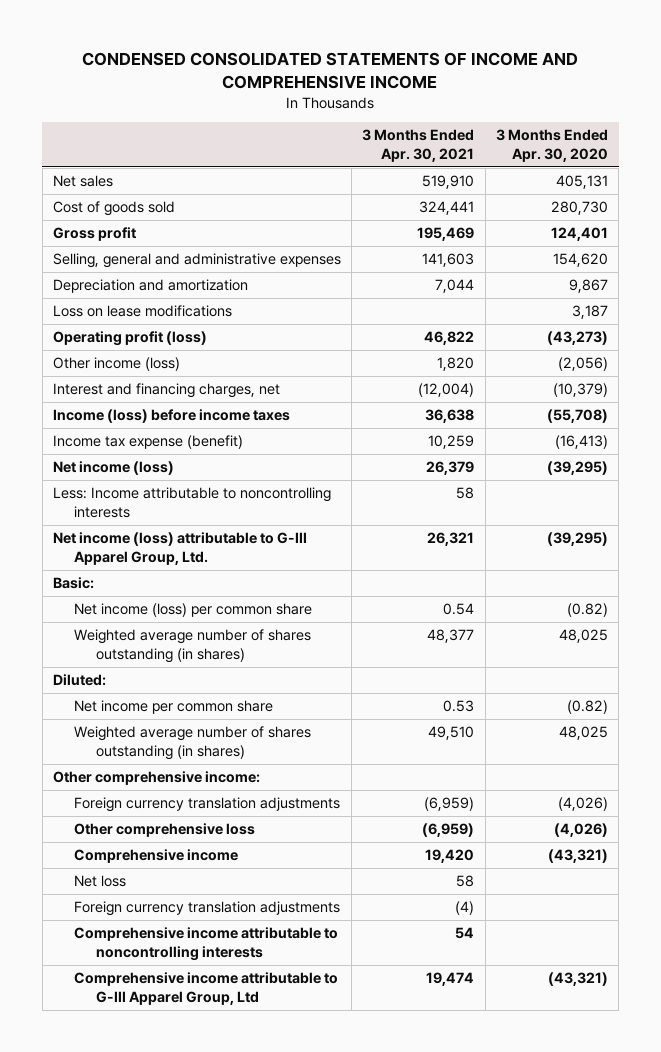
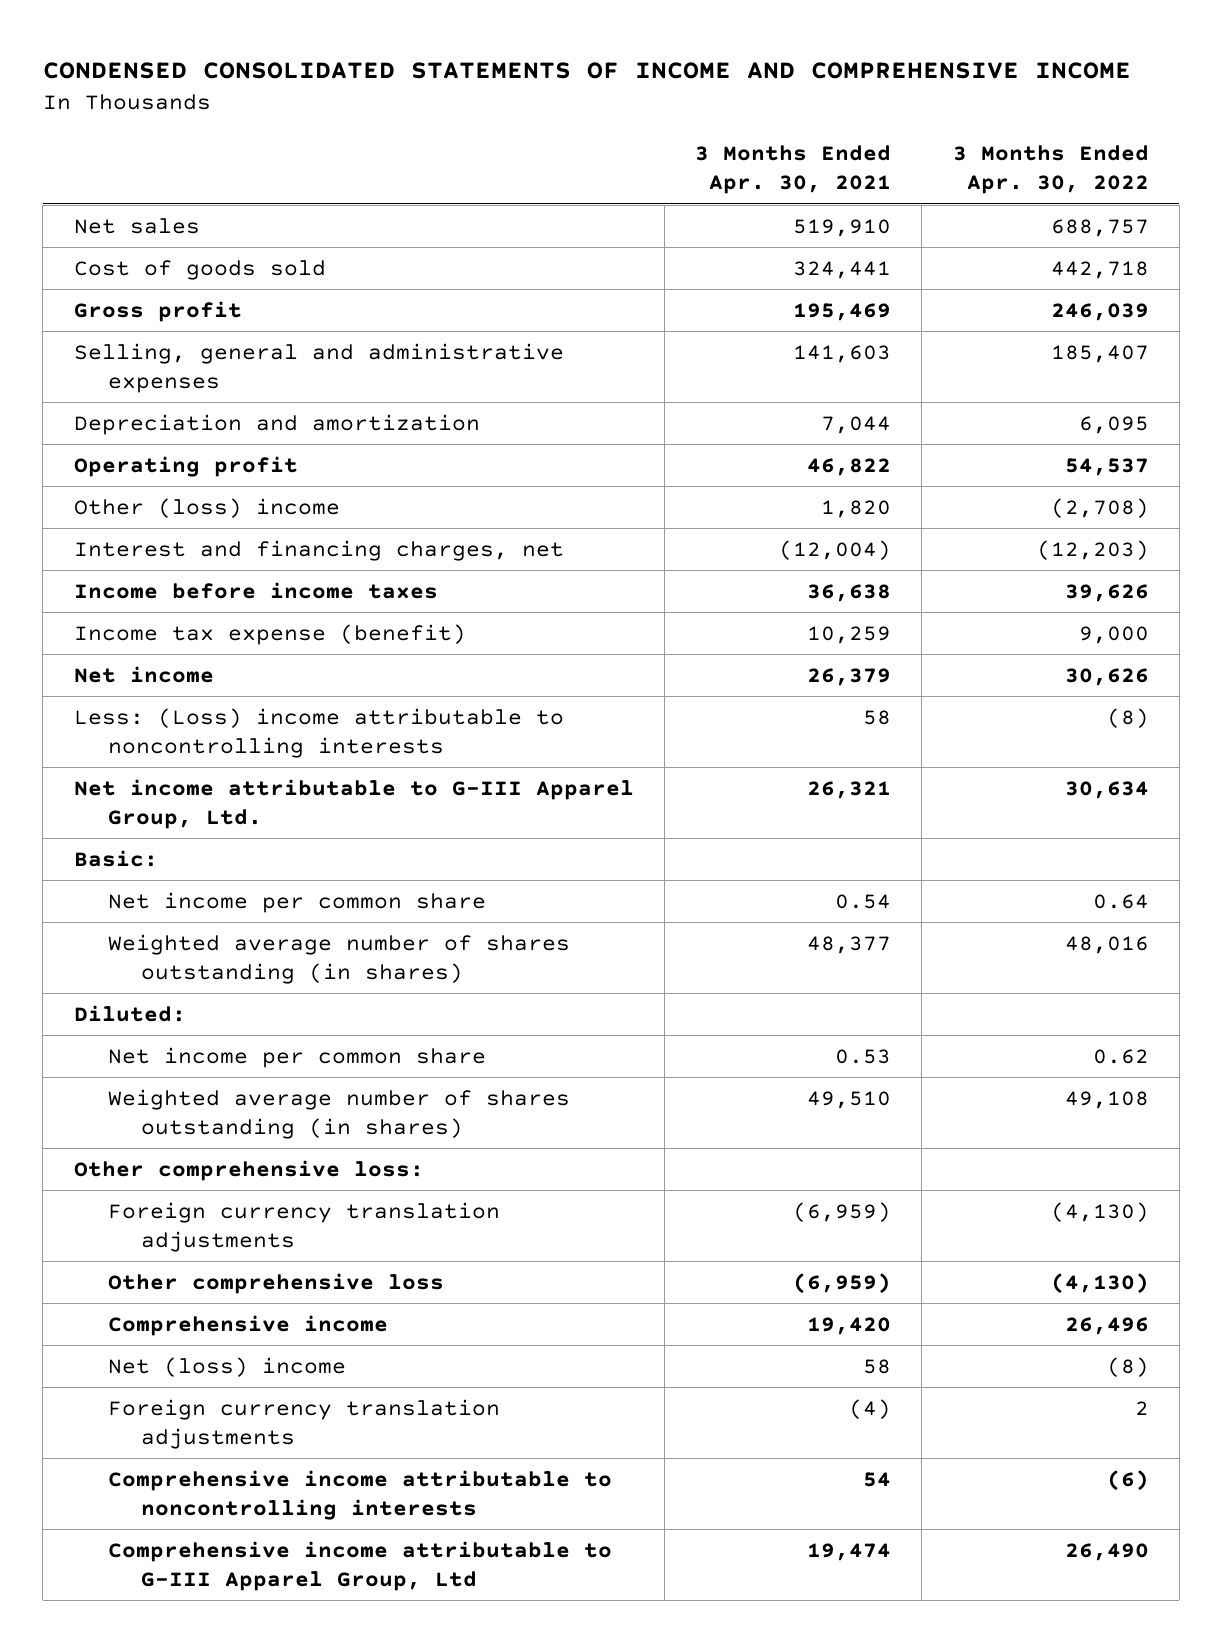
[495,129,608,163] 3 Months Ended Apr. 30, 2020 -> none
none -> [952,145,1149,195] 3 Months Ended Apr. 30, 2022
[52,305,232,318] Loss on lease modifications -> none
[52,331,207,347] Operating profit (loss) -> [73,455,298,477] Operating profit
[52,357,180,372] Other income (loss) -> [73,497,340,518] Other (loss) income
[52,409,290,424] Income (loss) before income taxes -> [73,581,438,599] Income before income taxes
[52,461,174,476] Net income (loss) -> [73,665,214,683] Net income
[52,487,331,518] Less: Income attributable to noncontrolling interests -> [73,707,564,759] Less: (Loss) income attributable to noncontrolling interests
[52,532,307,565] Net income (loss) attributable to G-III Apparel Group, Ltd. -> [73,778,634,830] Net income attributable to G-III Apparel Group, Ltd.
[74,603,313,618] Net income (loss) per common share -> [107,891,486,913] Net income per common share
[52,771,260,786] Other comprehensive income: -> [73,1159,424,1181] Other comprehensive loss:
[74,875,127,888] Net loss -> [107,1356,346,1377] Net (loss) income

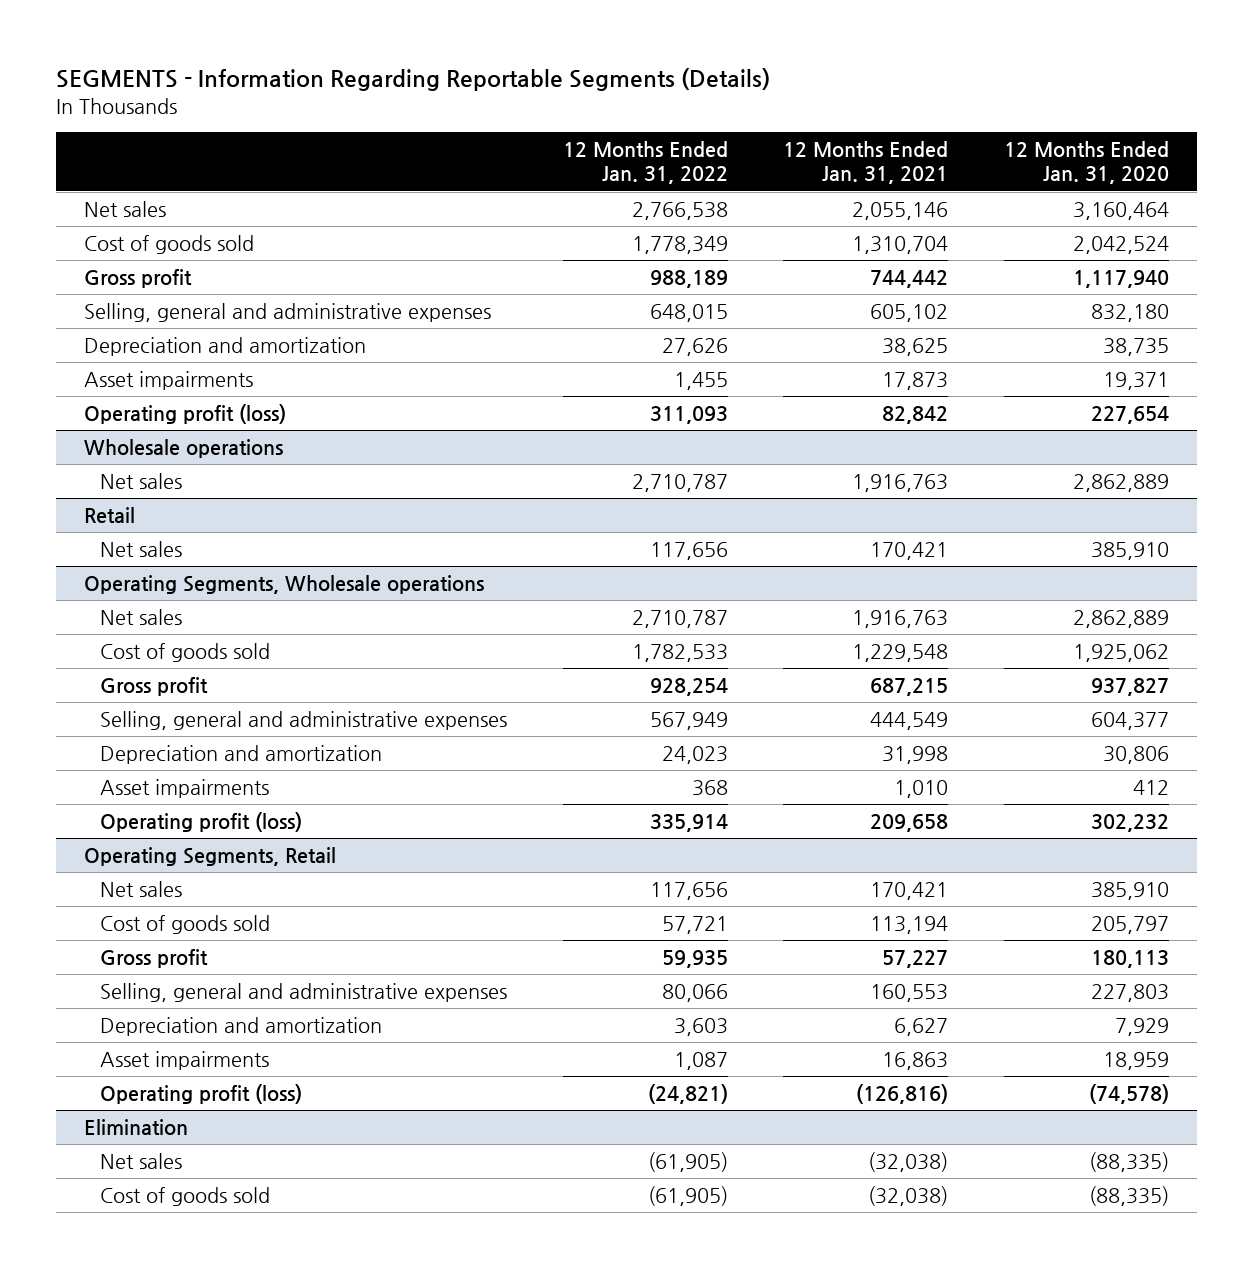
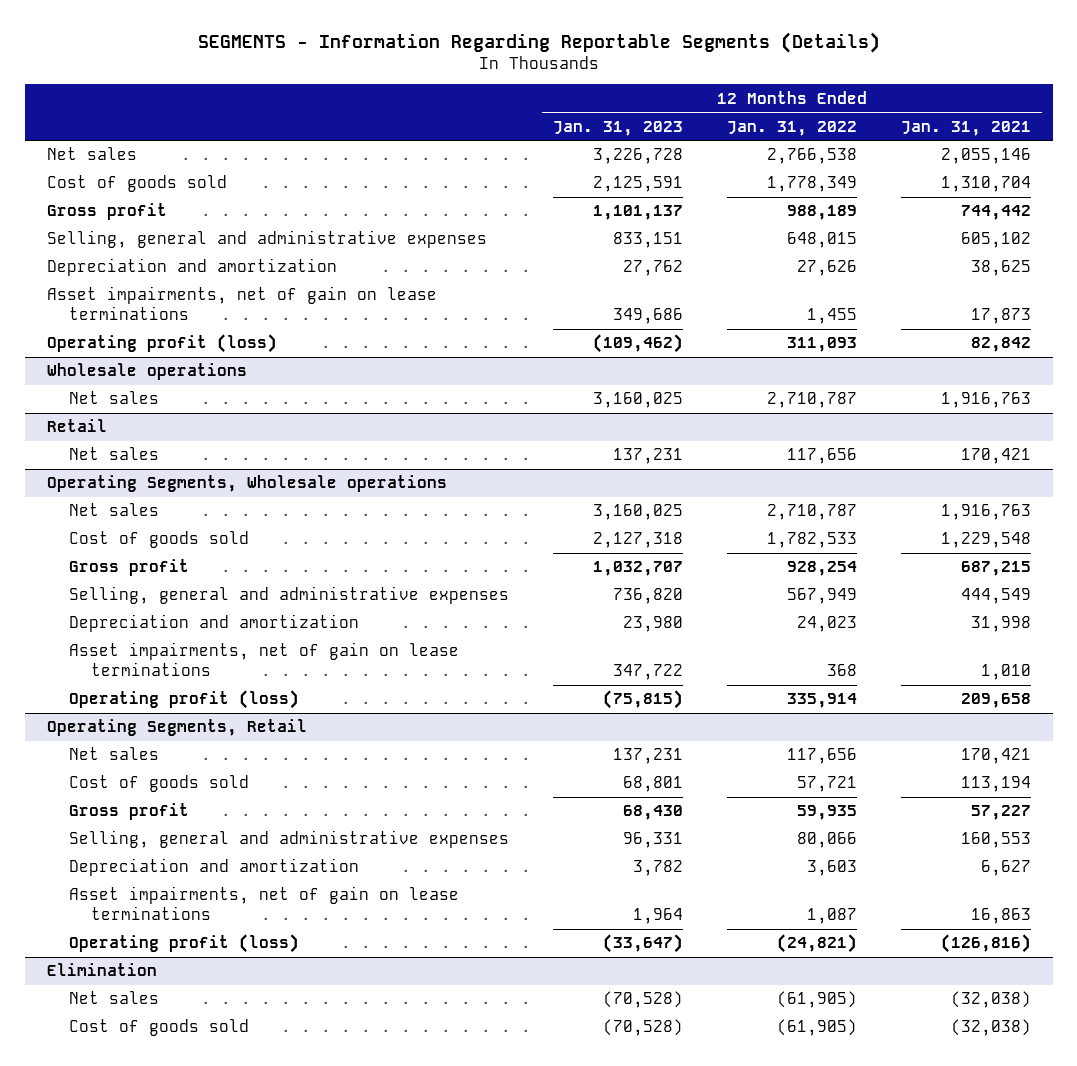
[1003,141,1169,185] 12 Months Ended Jan. 31, 2020 -> none
none -> [552,120,683,136] Jan. 31, 2023
[83,370,253,390] Asset impairments -> [46,286,437,320] Asset impairments, net of gain on lease terminations
[100,778,270,798] Asset impairments -> [68,642,459,676] Asset impairments, net of gain on lease terminations
[100,1050,270,1070] Asset impairments -> [68,886,459,920] Asset impairments, net of gain on lease terminations

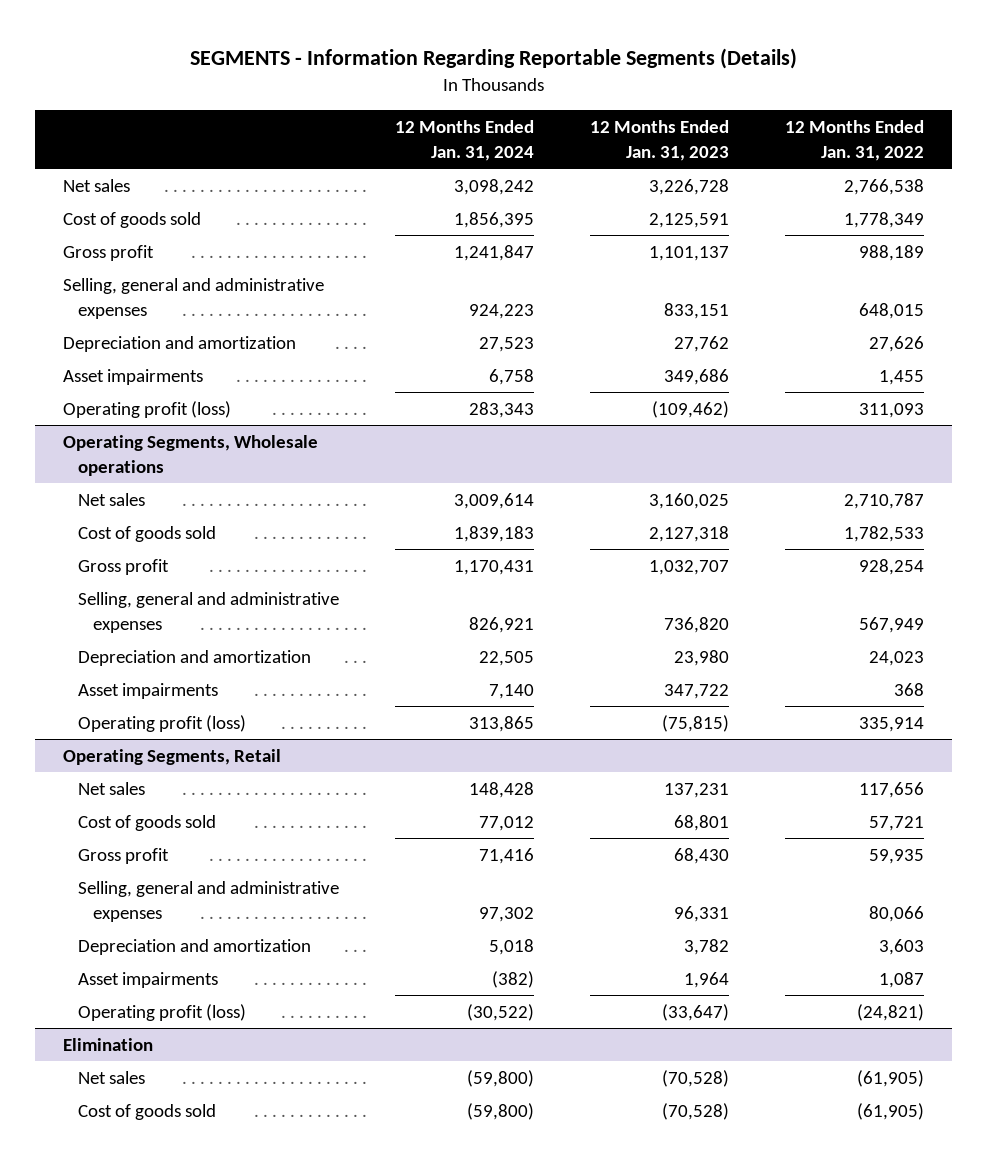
[900,120,1031,136] Jan. 31, 2021 -> none
none -> [395,120,535,161] 12 Months Ended Jan. 31, 2024
[46,286,437,320] Asset impairments, net of gain on lease terminations -> [63,368,204,385] Asset impairments
[46,363,247,381] Wholesale operations -> none
[68,391,159,405] Net sales -> none
[46,419,107,433] Retail -> none
[68,447,159,461] Net sales -> none
[68,642,459,676] Asset impairments, net of gain on lease terminations -> [78,682,219,699] Asset impairments
[68,886,459,920] Asset impairments, net of gain on lease terminations -> [78,971,219,988] Asset impairments

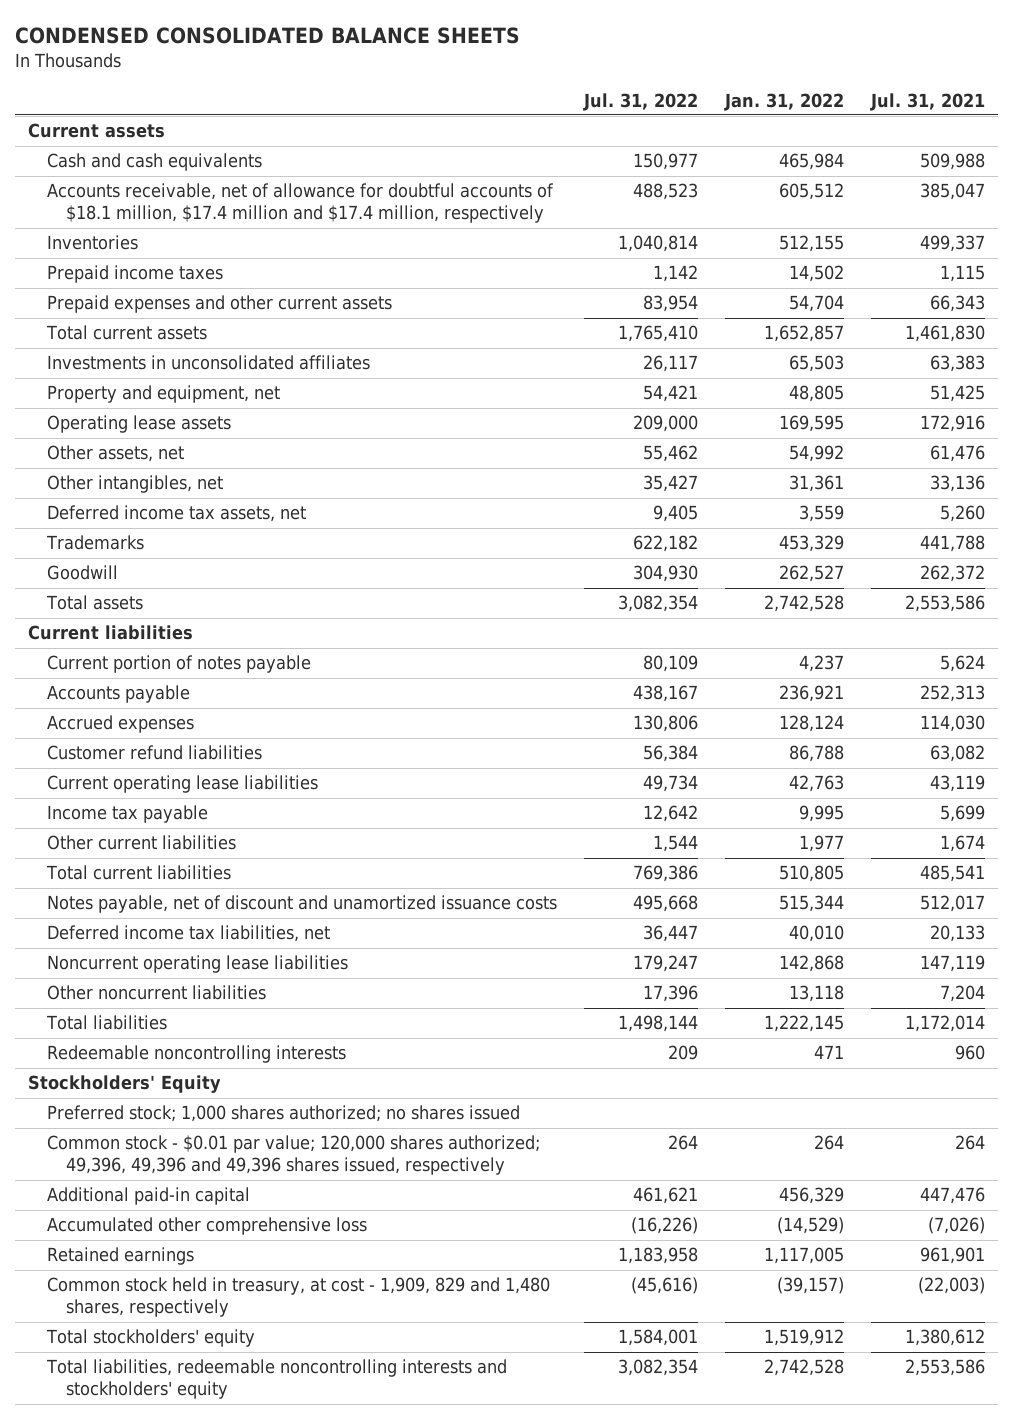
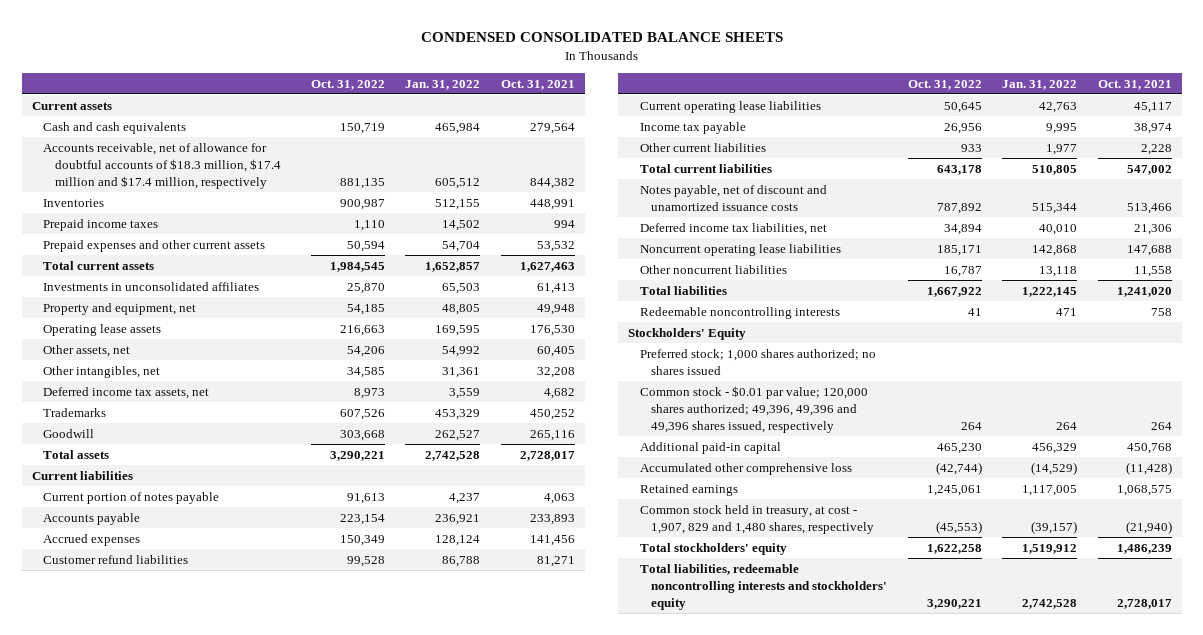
[583,92,699,111] Jul. 31, 2022 -> none
[869,92,985,111] Jul. 31, 2021 -> none
none -> [311,79,386,90] Oct. 31, 2022
none -> [500,79,575,90] Oct. 31, 2021
[47,183,555,224] Accounts receivable, net of allowance for doubtful accounts of $18.1 million, $17.4 million and $17.4 million, respectively -> [43,142,281,189] Accounts receivable, net of allowance for doubtful accounts of $18.3 million, $17.4 million and $17.4 million, respectively
[47,1277,551,1318] Common stock held in treasury, at cost - 1,909, 829 and 1,480 shares, respectively -> [639,504,875,534] Common stock held in treasury, at cost - 1,907, 829 and 1,480 shares, respectively

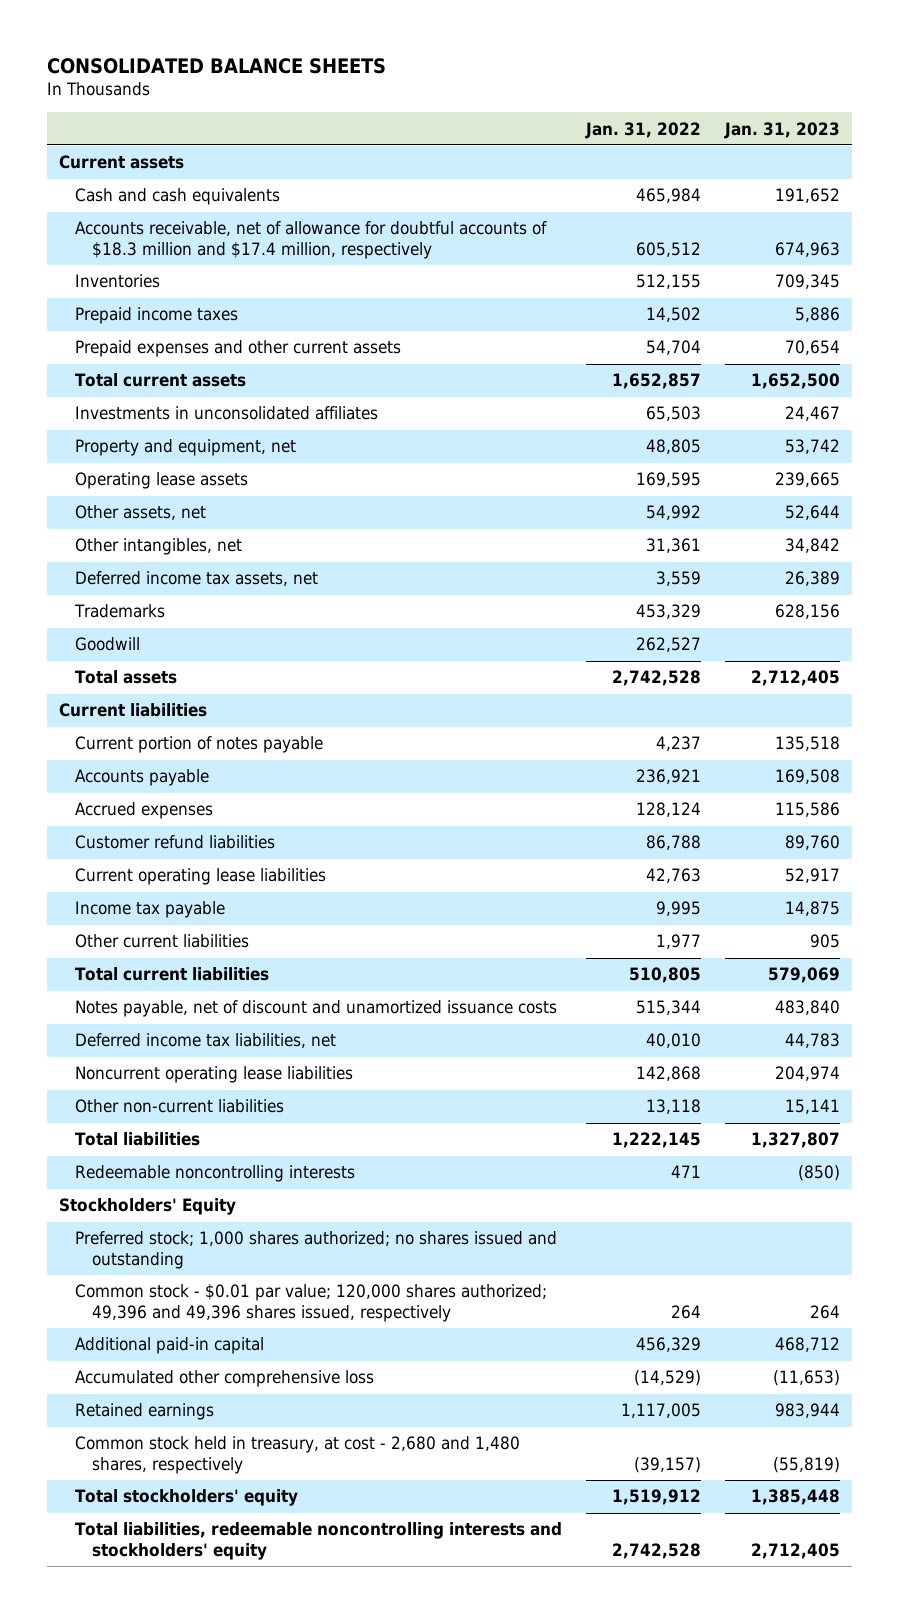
[420,32,783,43] CONDENSED CONSOLIDATED BALANCE SHEETS -> [46,57,386,74] CONSOLIDATED BALANCE SHEETS
[311,79,386,90] Oct. 31, 2022 -> none
[500,79,575,90] Oct. 31, 2021 -> none
none -> [723,121,840,139] Jan. 31, 2023
[43,142,281,189] Accounts receivable, net of allowance for doubtful accounts of $18.3 million, $17.4 million and $17.4 million, respectively -> [75,221,548,259] Accounts receivable, net of allowance for doubtful accounts of $18.3 million and $17.4 million, respectively
[639,264,787,274] Other noncurrent liabilities -> [75,1099,285,1114] Other non-current liabilities
[639,348,876,375] Preferred stock; 1,000 shares authorized; no shares issued -> [75,1231,558,1269] Preferred stock; 1,000 shares authorized; no shares issued and outstanding
[639,385,868,433] Common stock - $0.01 par value; 120,000 shares authorized; 49,396, 49,396 and 49,396 shares issued, respectively -> [75,1284,548,1322] Common stock - $0.01 par value; 120,000 shares authorized; 49,396 and 49,396 shares issued, respectively
[639,504,875,534] Common stock held in treasury, at cost - 1,907, 829 and 1,480 shares, respectively -> [75,1436,521,1474] Common stock held in treasury, at cost - 2,680 and 1,480 shares, respectively

